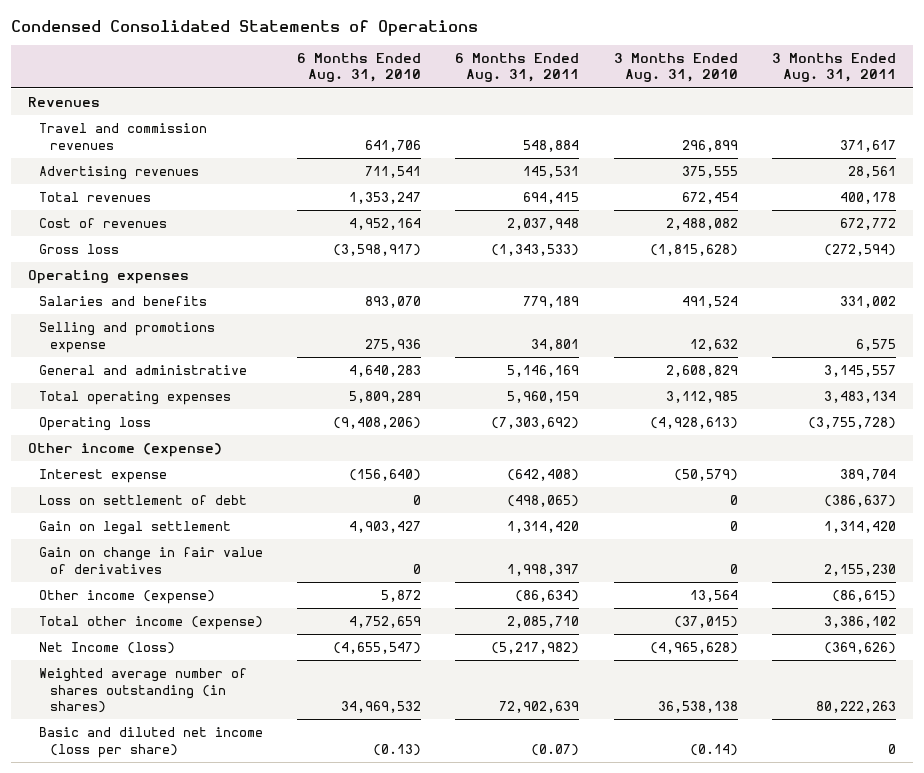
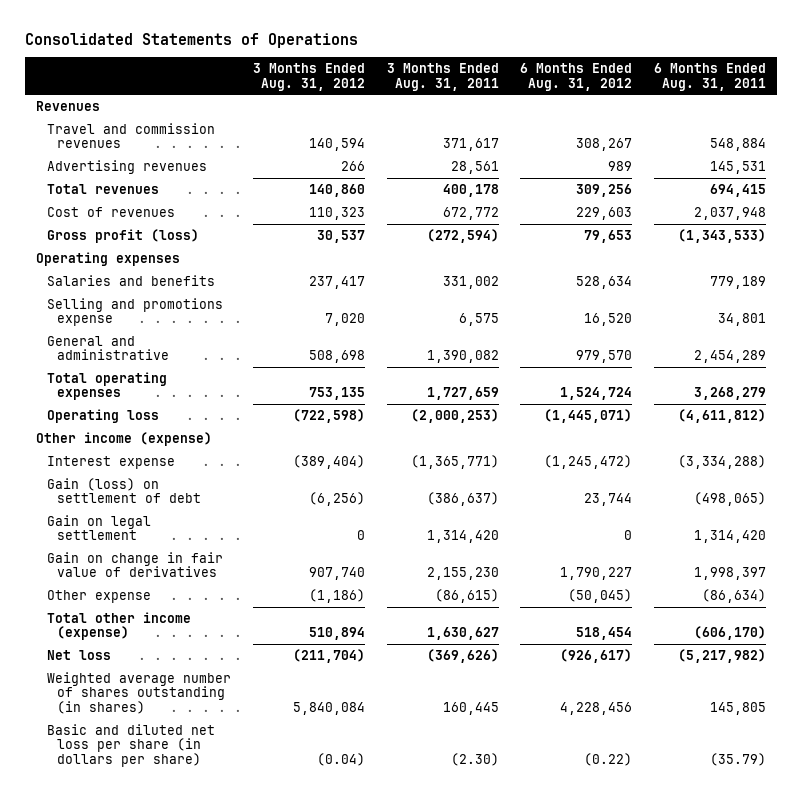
[11,19,479,36] Condensed Consolidated Statements of Operations -> [25,32,359,48] Consolidated Statements of Operations
[297,52,422,83] 6 Months Ended Aug. 31, 2010 -> none
[613,52,738,83] 3 Months Ended Aug. 31, 2010 -> none
none -> [252,63,365,91] 3 Months Ended Aug. 31, 2012
none -> [520,63,633,91] 6 Months Ended Aug. 31, 2012
[39,244,120,255] Gross loss -> [46,228,199,243] Gross profit (loss)
[507,365,580,378] 5,146,169 -> [694,350,767,364] 2,454,289
[823,365,896,378] 3,145,557 -> [426,350,499,364] 1,390,082
[507,391,580,404] 5,960,159 -> [694,387,767,401] 3,268,279
[823,391,896,404] 3,483,134 -> [426,387,499,401] 1,727,659
[491,417,580,430] (7,303,692) -> [678,408,767,423] (4,611,812)
[807,417,896,430] (3,755,728) -> [410,408,499,423] (2,000,253)
[507,469,580,482] (642,408) -> [678,454,767,469] (3,334,288)
[839,469,896,482] 389,704 -> [410,454,499,469] (1,365,771)
[39,495,248,506] Loss on settlement of debt -> [46,477,202,504] Gain (loss) on settlement of debt
[39,590,216,605] Other income (expense) -> [46,589,151,603] Other expense
[507,616,580,629] 2,085,710 -> [694,626,767,641] (606,170)
[823,616,896,629] 3,386,102 -> [426,627,499,641] 1,630,627
[39,642,176,655] Net Income (loss) -> [46,649,111,660] Net loss
[499,701,580,714] 72,902,639 -> [710,701,767,715] 145,805
[815,701,896,714] 80,222,263 -> [442,701,499,715] 160,445
[39,727,264,758] Basic and diluted net income (loss per share) -> [46,723,215,767] Basic and diluted net loss per share (in dollars per share)
[531,743,580,756] (0.07) -> [710,752,767,766] (35.79)
[887,743,896,754] 0 -> [450,752,499,766] (2.30)

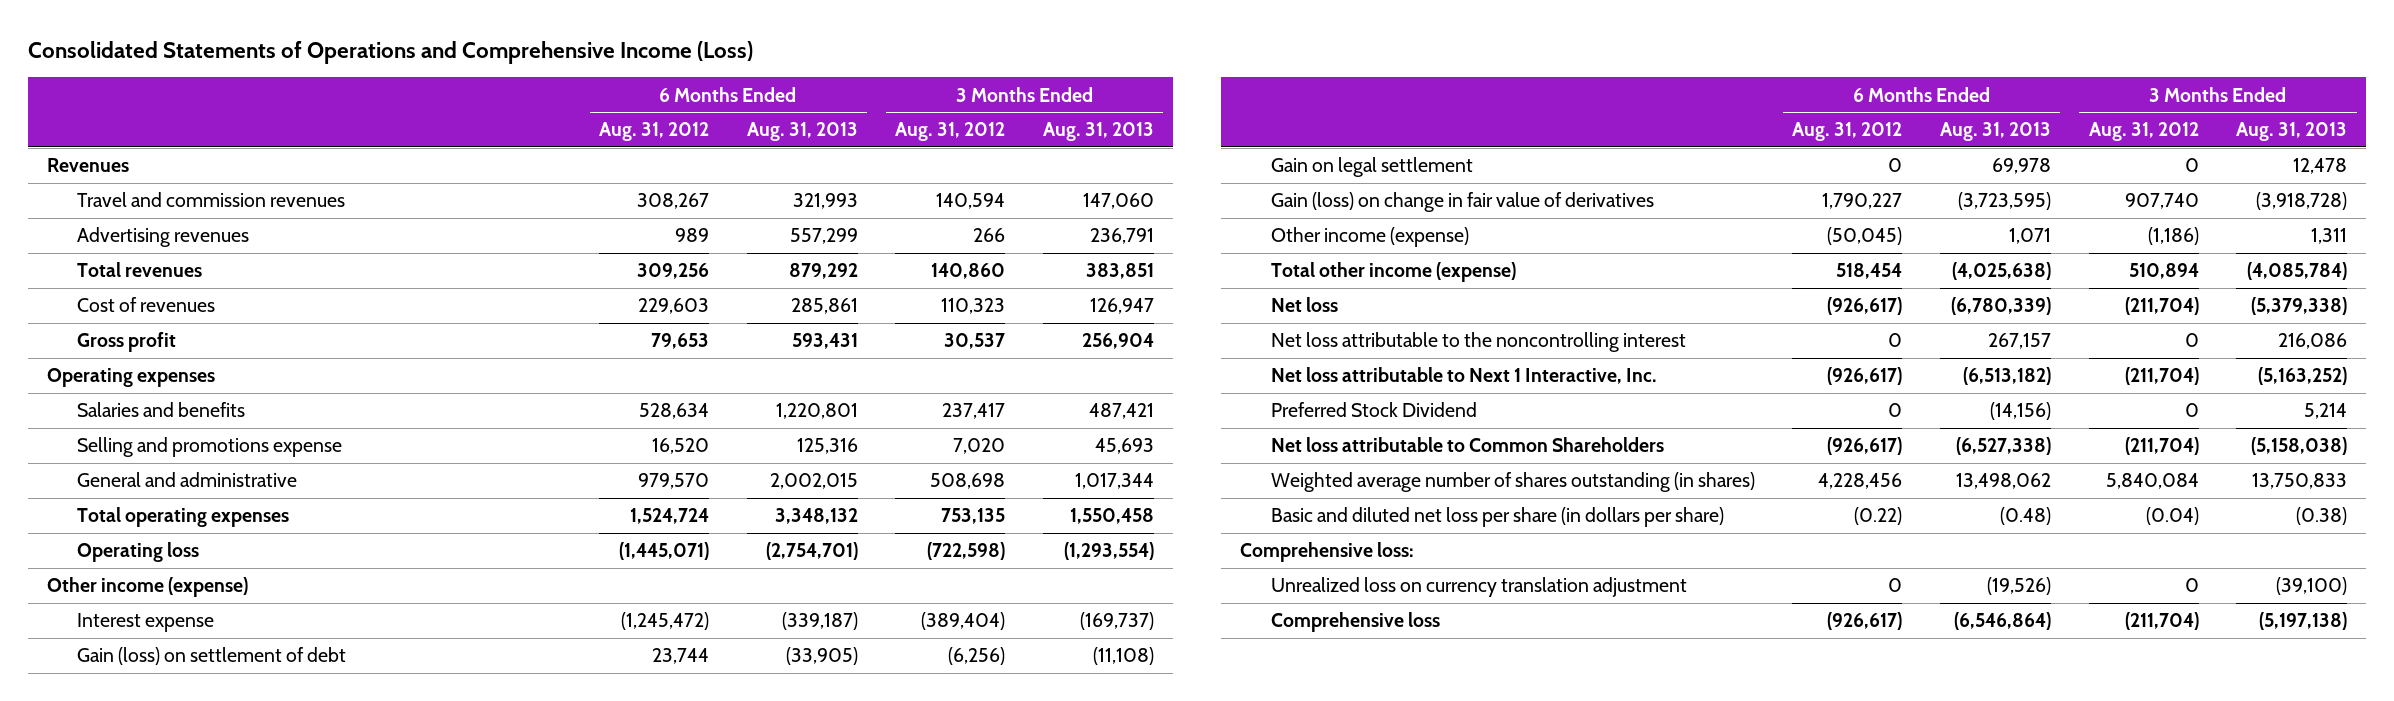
[25,32,359,48] Consolidated Statements of Operations -> [27,41,753,65] Consolidated Statements of Operations and Comprehensive Income (Loss)
[386,63,499,91] 3 Months Ended Aug. 31, 2011 -> none
[654,63,767,91] 6 Months Ended Aug. 31, 2011 -> none
none -> [746,122,858,142] Aug. 31, 2013
none -> [1042,122,1154,142] Aug. 31, 2013
[46,228,199,243] Gross profit (loss) -> [77,332,177,353] Gross profit
[46,551,223,578] Gain on change in fair value of derivatives -> [1270,192,1654,213] Gain (loss) on change in fair value of derivatives
[46,589,151,603] Other expense -> [1270,227,1469,248] Other income (expense)
none -> [1270,332,1686,353] Net loss attributable to the noncontrolling interest
none -> [1270,367,1657,385] Net loss attributable to Next 1 Interactive, Inc.
none -> [1270,402,1477,418] Preferred Stock Dividend
none -> [1270,437,1664,453] Net loss attributable to Common Shareholders
none -> [1239,542,1414,563] Comprehensive loss:
none -> [1270,577,1687,598] Unrealized loss on currency translation adjustment
none -> [1270,612,1440,633] Comprehensive loss

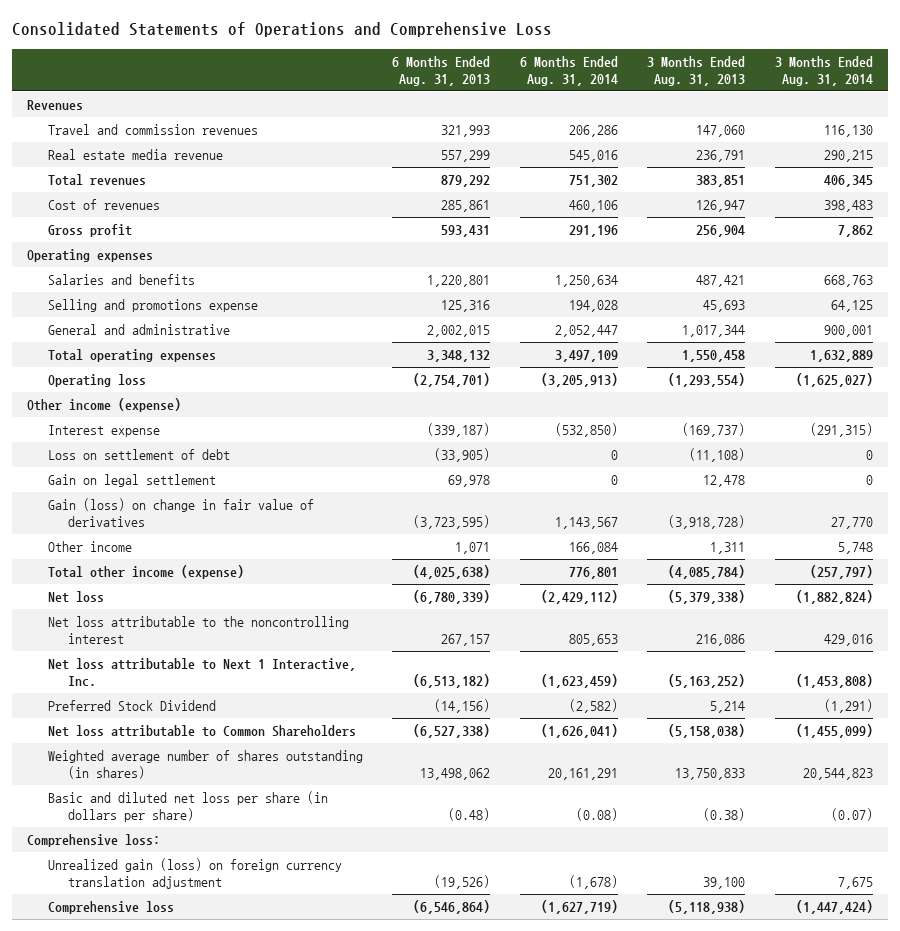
[27,41,753,65] Consolidated Statements of Operations and Comprehensive Income (Loss) -> [12,22,553,38] Consolidated Statements of Operations and Comprehensive Loss
[599,122,710,142] Aug. 31, 2012 -> none
[895,122,1006,142] Aug. 31, 2012 -> none
none -> [519,55,618,86] 6 Months Ended Aug. 31, 2014
none -> [775,55,874,86] 3 Months Ended Aug. 31, 2014
[77,227,250,248] Advertising revenues -> [47,148,223,160] Real estate media revenue
[77,647,347,666] Gain (loss) on settlement of debt -> [47,448,230,460] Loss on settlement of debt
[1270,227,1469,248] Other income (expense) -> [47,540,132,552] Other income
[1270,577,1687,598] Unrealized loss on currency translation adjustment -> [47,857,342,890] Unrealized gain (loss) on foreign currency translation adjustment
[2276,577,2348,596] (39,100) -> [703,877,746,890] 39,100
[2259,612,2348,631] (5,197,138) -> [668,899,746,914] (5,118,938)

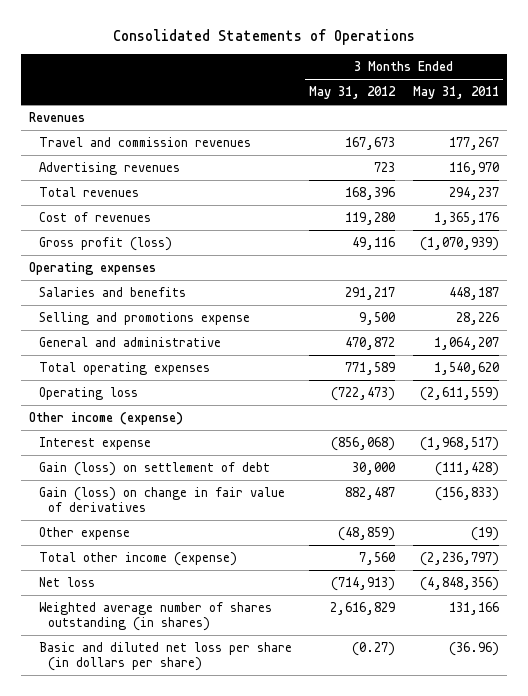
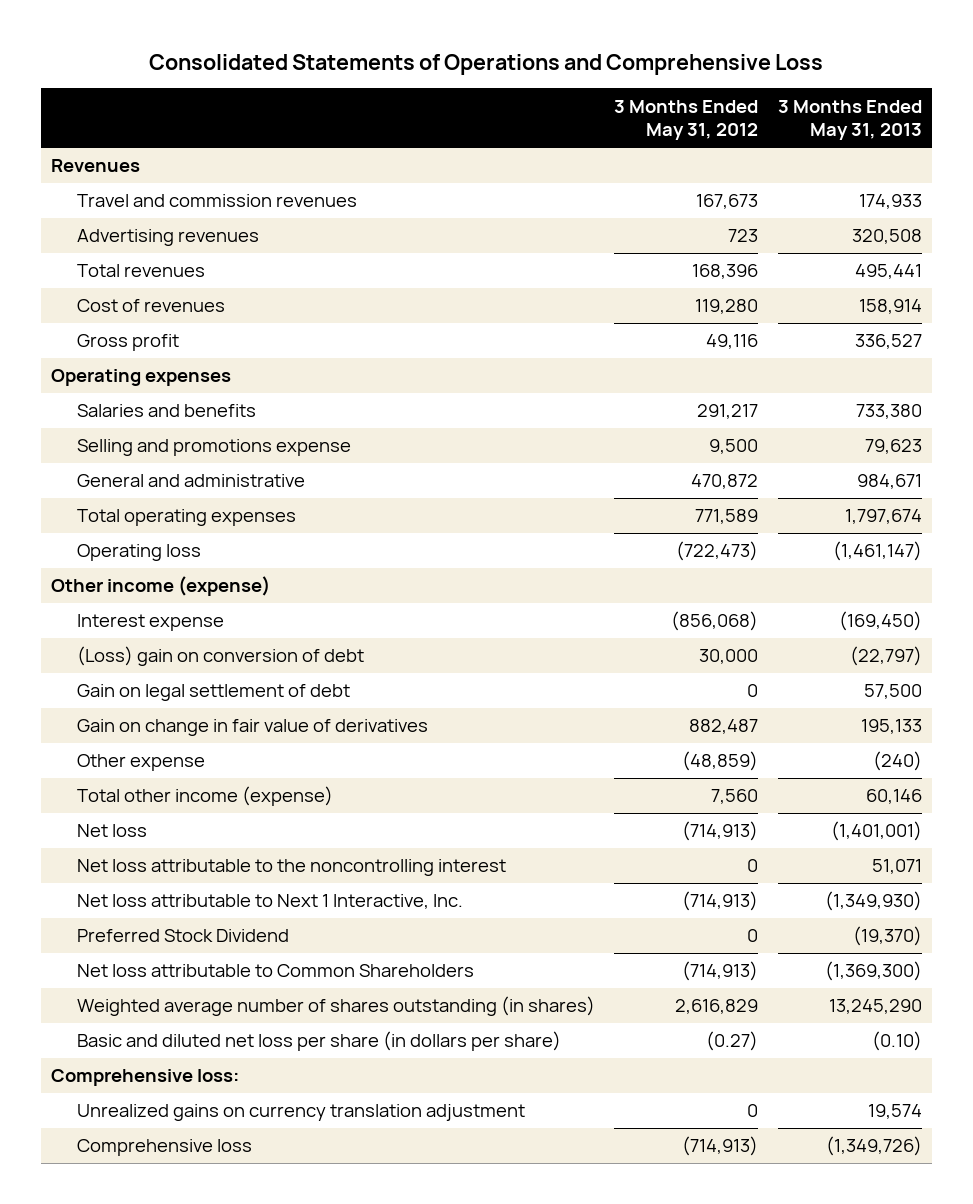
[112,28,415,45] Consolidated Statements of Operations -> [149,53,824,75] Consolidated Statements of Operations and Comprehensive Loss
[412,86,499,100] May 31, 2011 -> none
none -> [777,99,922,141] 3 Months Ended May 31, 2013
[38,237,172,252] Gross profit (loss) -> [76,334,179,352] Gross profit
[38,462,270,477] Gain (loss) on settlement of debt -> [76,646,364,667] (Loss) gain on conversion of debt
none -> [76,684,350,702] Gain on legal settlement of debt
[38,487,285,513] Gain (loss) on change in fair value of derivatives -> [76,719,428,737] Gain on change in fair value of derivatives
none -> [76,859,506,877] Net loss attributable to the noncontrolling interest
none -> [76,894,463,910] Net loss attributable to Next 1 Interactive, Inc.
none -> [76,929,289,943] Preferred Stock Dividend
none -> [76,964,474,978] Net loss attributable to Common Shareholders
none -> [51,1069,240,1087] Comprehensive loss:
none -> [76,1104,525,1122] Unrealized gains on currency translation adjustment
none -> [76,1139,252,1157] Comprehensive loss

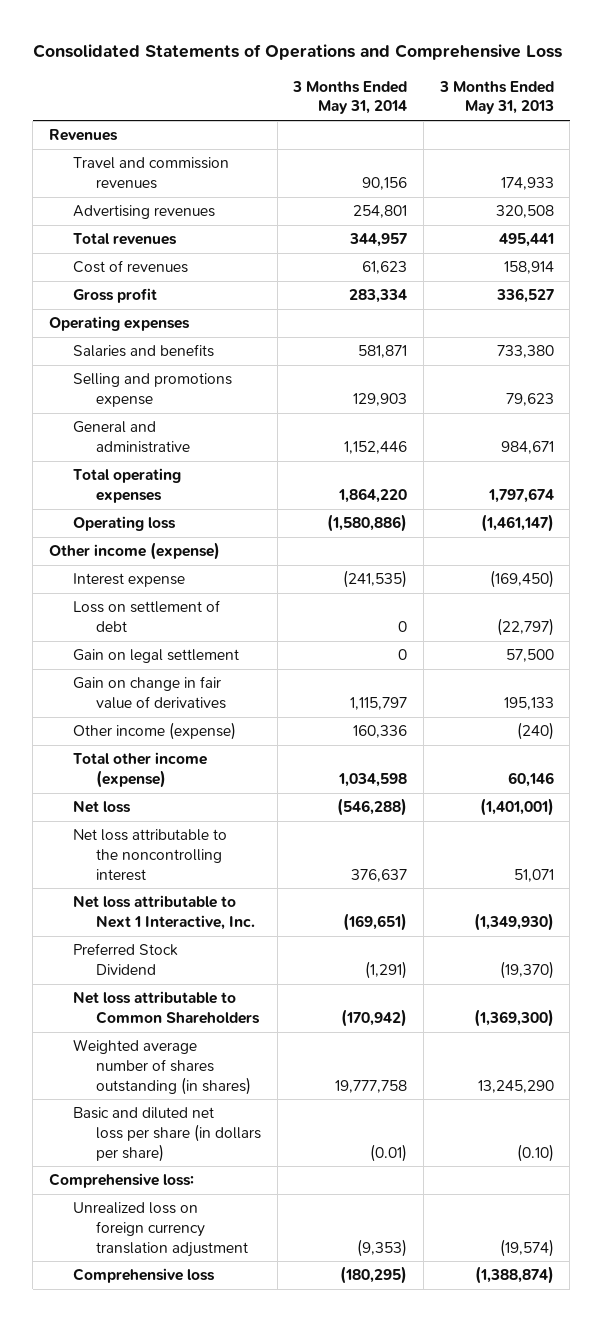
[614,99,759,141] 3 Months Ended May 31, 2012 -> none
none -> [292,80,408,115] 3 Months Ended May 31, 2014
[76,646,364,667] (Loss) gain on conversion of debt -> [72,600,220,632] Loss on settlement of debt
[76,684,350,702] Gain on legal settlement of debt -> [72,649,239,664] Gain on legal settlement
[76,754,205,772] Other expense -> [72,722,236,741] Other income (expense)
[76,1104,525,1122] Unrealized gains on currency translation adjustment -> [72,1202,249,1257] Unrealized loss on foreign currency translation adjustment
[867,1104,922,1120] 19,574 -> [499,1238,554,1257] (19,574)
[825,1136,922,1157] (1,349,726) -> [474,1266,554,1285] (1,388,874)

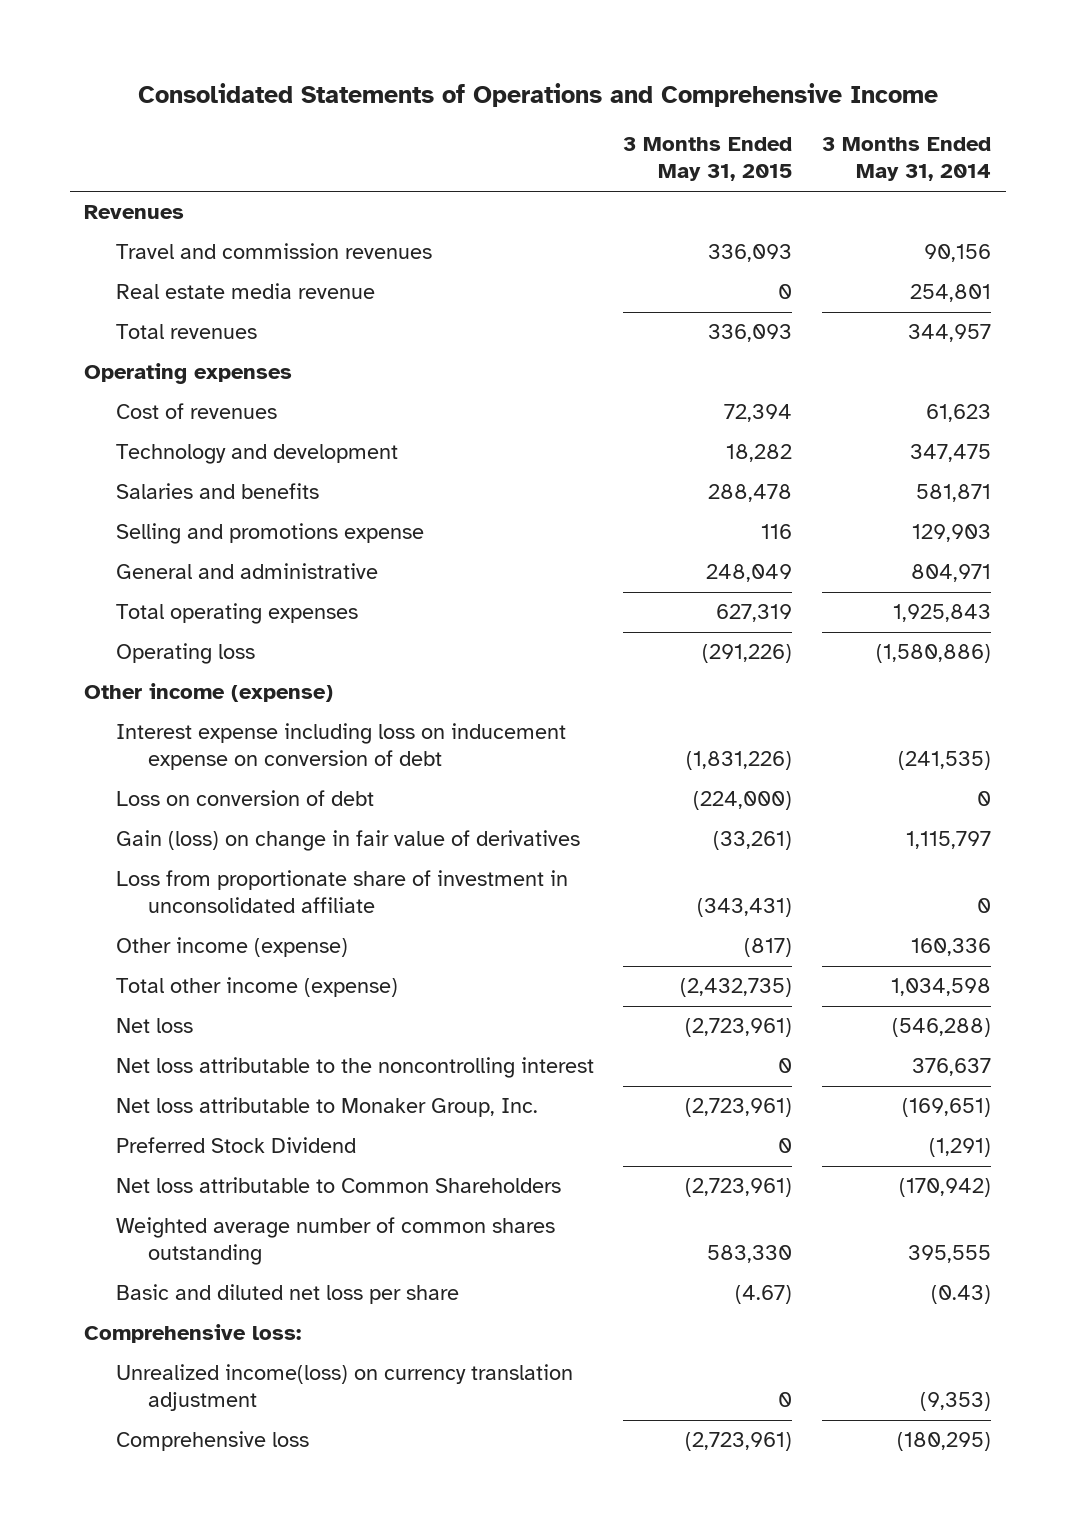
[32,43,562,60] Consolidated Statements of Operations and Comprehensive Loss -> [137,82,938,107] Consolidated Statements of Operations and Comprehensive Income
[438,80,554,115] 3 Months Ended May 31, 2013 -> none
none -> [623,137,793,182] 3 Months Ended May 31, 2015
[72,205,215,220] Advertising revenues -> [115,283,375,300] Real estate media revenue
[72,288,157,304] Gross profit -> none
[72,260,188,274] Cost of revenues -> [115,403,277,420] Cost of revenues
none -> [115,444,398,465] Technology and development
[344,440,408,454] 1,152,446 -> [910,564,991,583] 804,971
[338,487,408,503] 1,864,220 -> [892,604,991,623] 1,925,843
[72,649,239,664] Gain on legal settlement -> none
[72,573,185,588] Interest expense -> [115,723,566,771] Interest expense including loss on inducement expense on conversion of debt
[72,600,220,632] Loss on settlement of debt -> [115,790,374,807] Loss on conversion of debt
[72,676,227,709] Gain on change in fair value of derivatives -> [115,830,580,852] Gain (loss) on change in fair value of derivatives
none -> [115,870,568,914] Loss from proportionate share of investment in unconsolidated affiliate
[72,895,256,930] Net loss attributable to Next 1 Interactive, Inc. -> [115,1097,538,1118] Net loss attributable to Monaker Group, Inc.
[72,1039,252,1095] Weighted average number of shares outstanding (in shares) -> [115,1217,555,1266] Weighted average number of common shares outstanding
[335,1079,408,1093] 19,777,758 -> [907,1245,991,1264] 395,555
[72,1107,262,1162] Basic and diluted net loss per share (in dollars per share) -> [115,1284,459,1305] Basic and diluted net loss per share
[370,1143,408,1162] (0.01) -> [930,1285,991,1305] (0.43)
[72,1202,249,1257] Unrealized loss on foreign currency translation adjustment -> [115,1364,573,1412] Unrealized income(loss) on currency translation adjustment

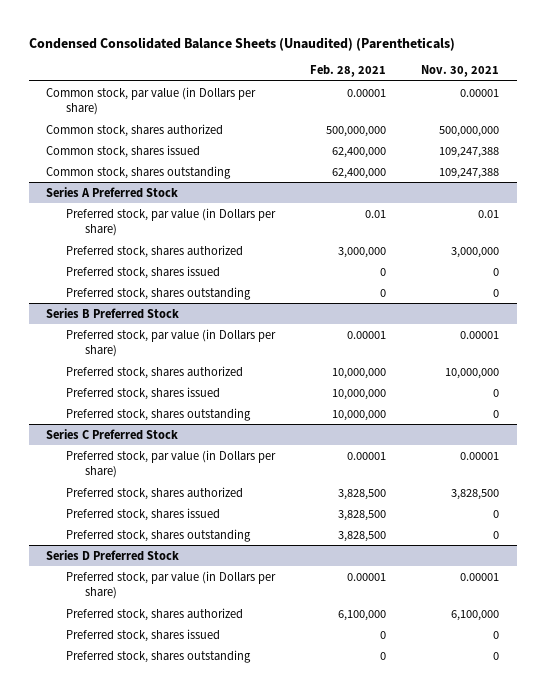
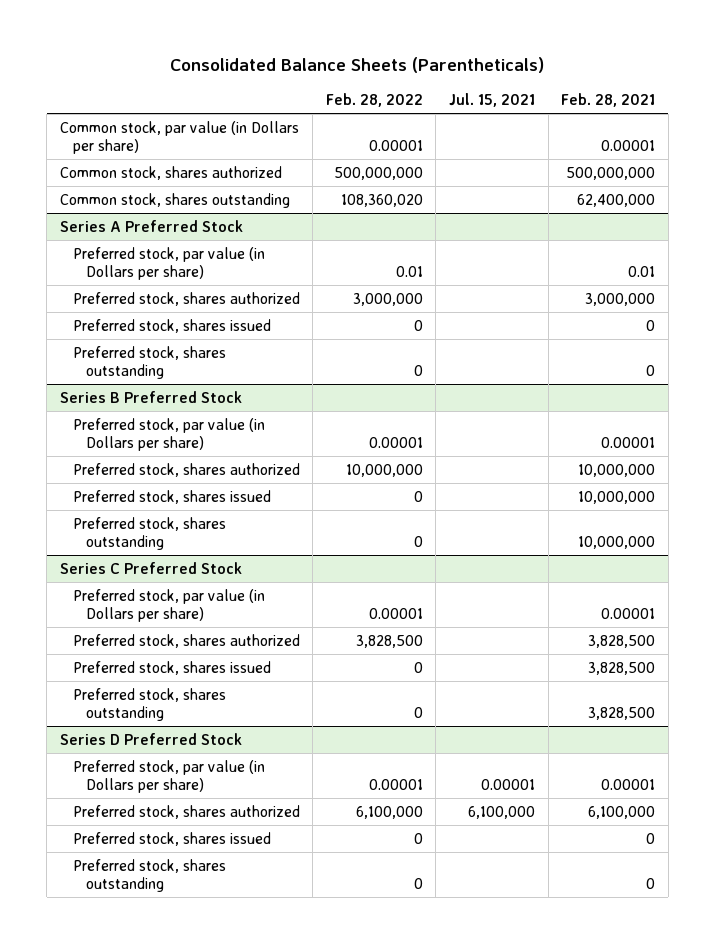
[28,36,455,51] Condensed Consolidated Balance Sheets (Unaudited) (Parentheticals) -> [170,56,545,73] Consolidated Balance Sheets (Parentheticals)
[421,65,500,78] Nov. 30, 2021 -> none
none -> [325,93,423,108] Feb. 28, 2022
none -> [448,93,535,108] Jul. 15, 2021
[46,144,201,158] Common stock, shares issued -> none

